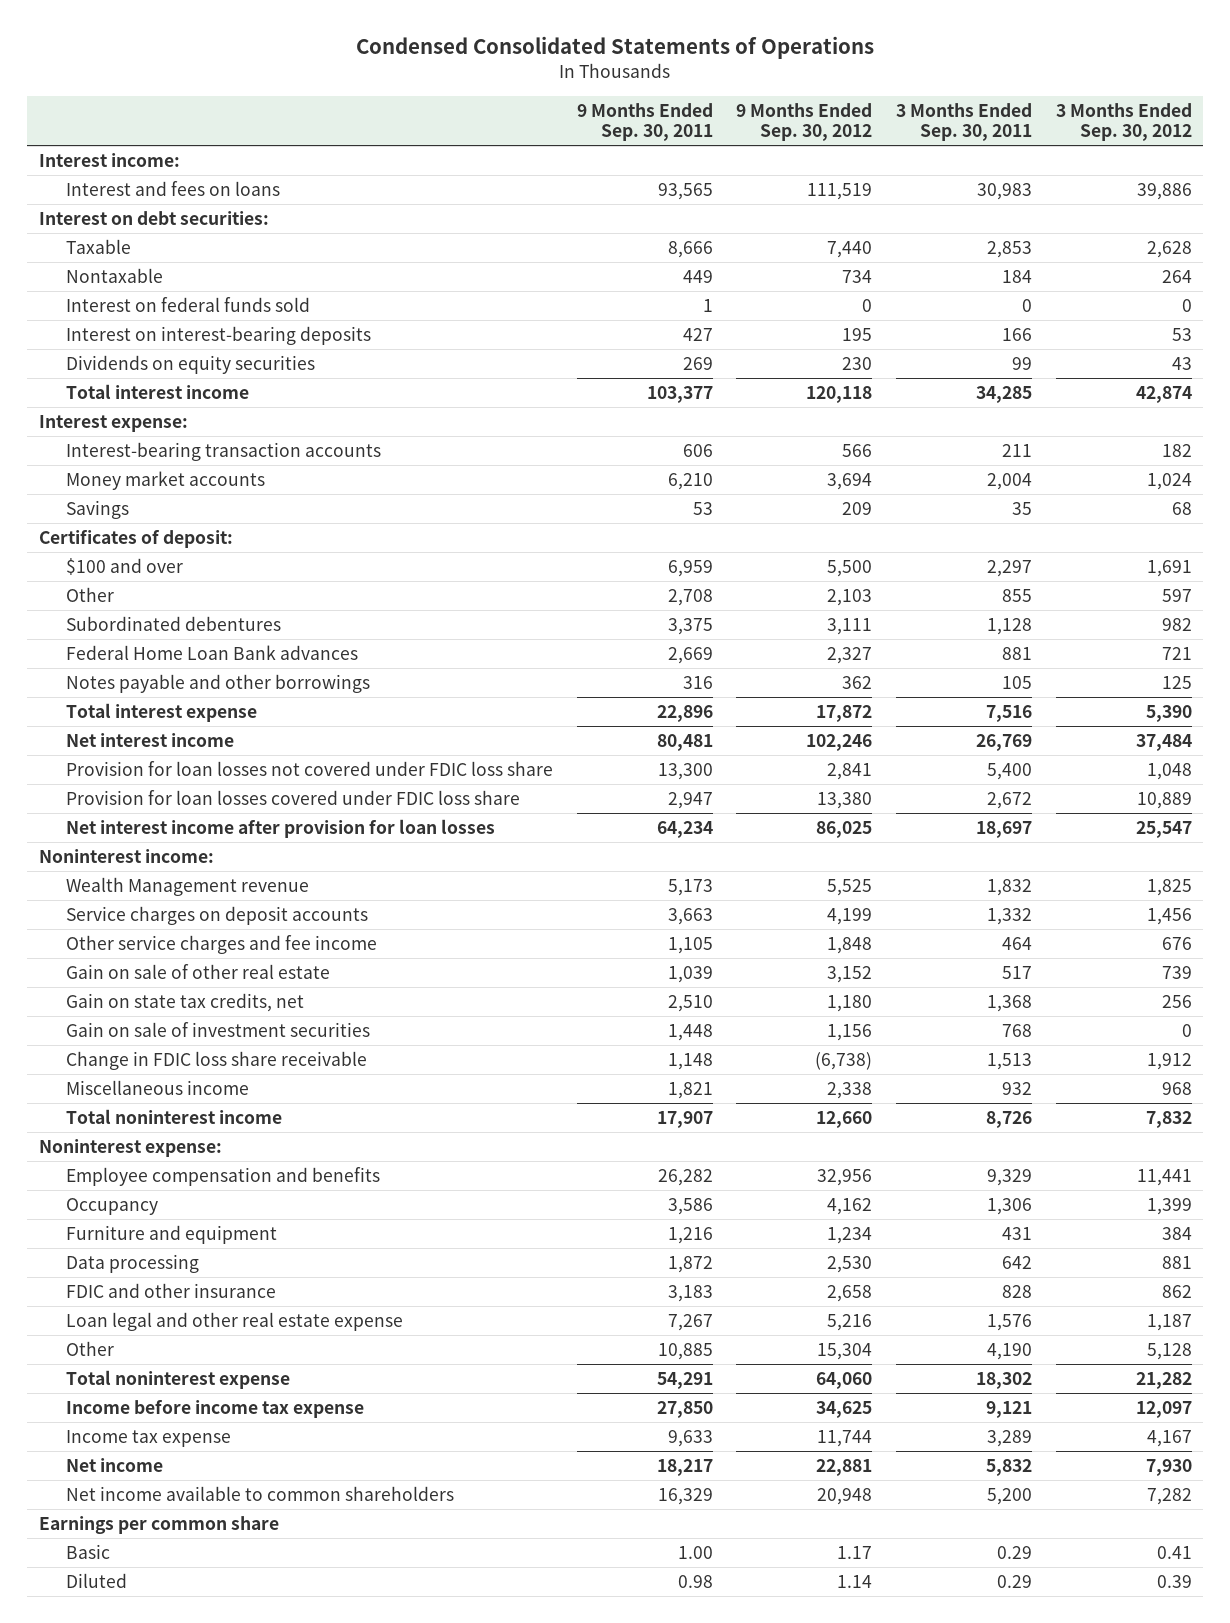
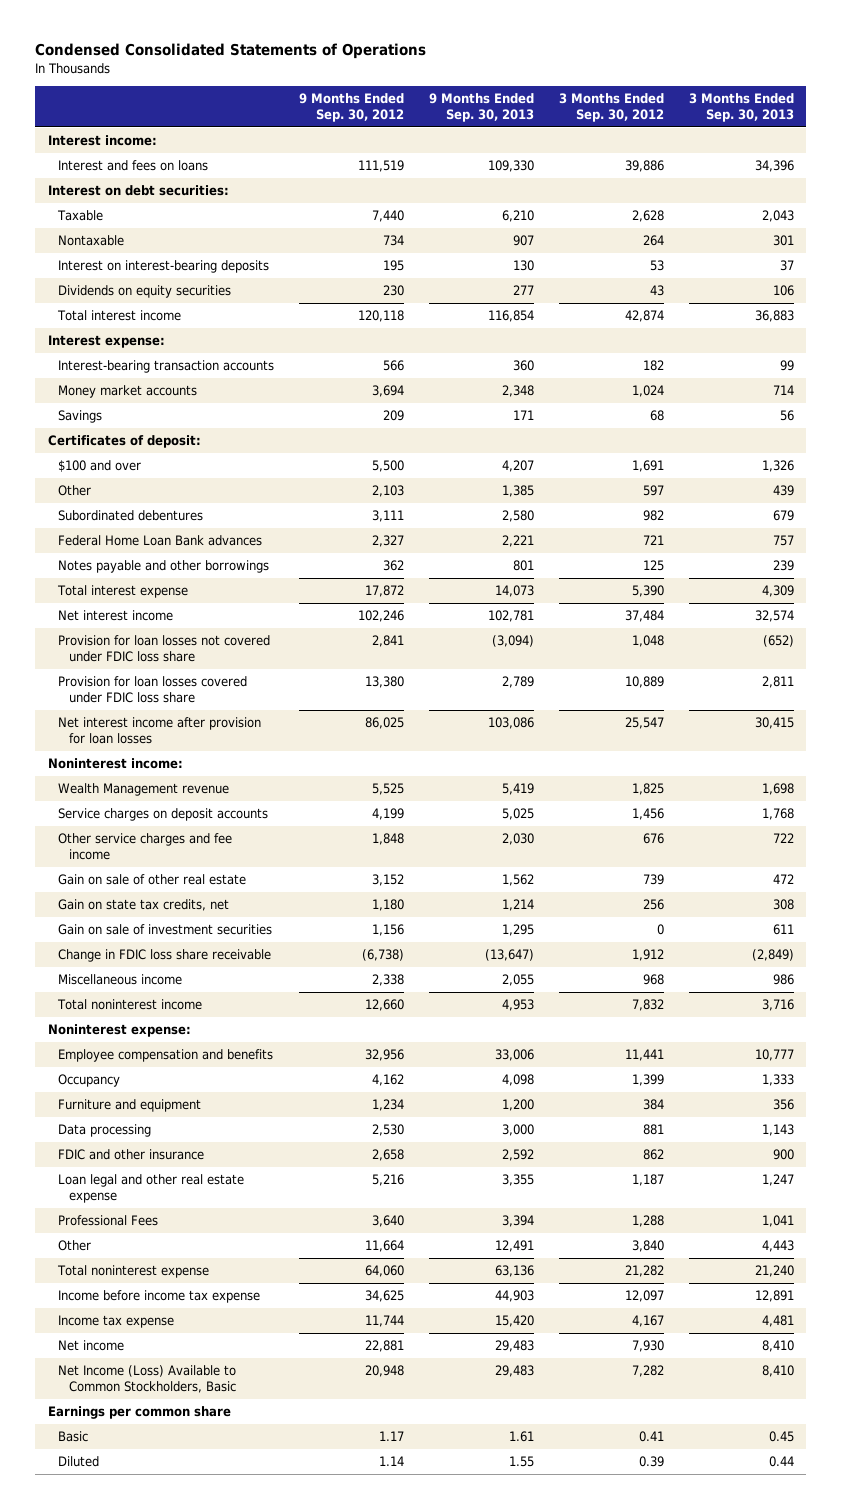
[576,102,713,142] 9 Months Ended Sep. 30, 2011 -> none
[895,102,1032,142] 3 Months Ended Sep. 30, 2011 -> none
none -> [429,93,535,122] 9 Months Ended Sep. 30, 2013
none -> [688,93,794,122] 3 Months Ended Sep. 30, 2013
[65,296,310,312] Interest on federal funds sold -> none
none -> [58,1215,159,1227] Professional Fees
[817,1342,873,1360] 15,304 -> [365,1240,405,1253] 11,664
[1146,1342,1192,1360] 5,128 -> [632,1240,665,1253] 3,840
[65,1485,454,1501] Net income available to common shareholders -> [58,1365,237,1394] Net Income (Loss) Available to Common Stockholders, Basic

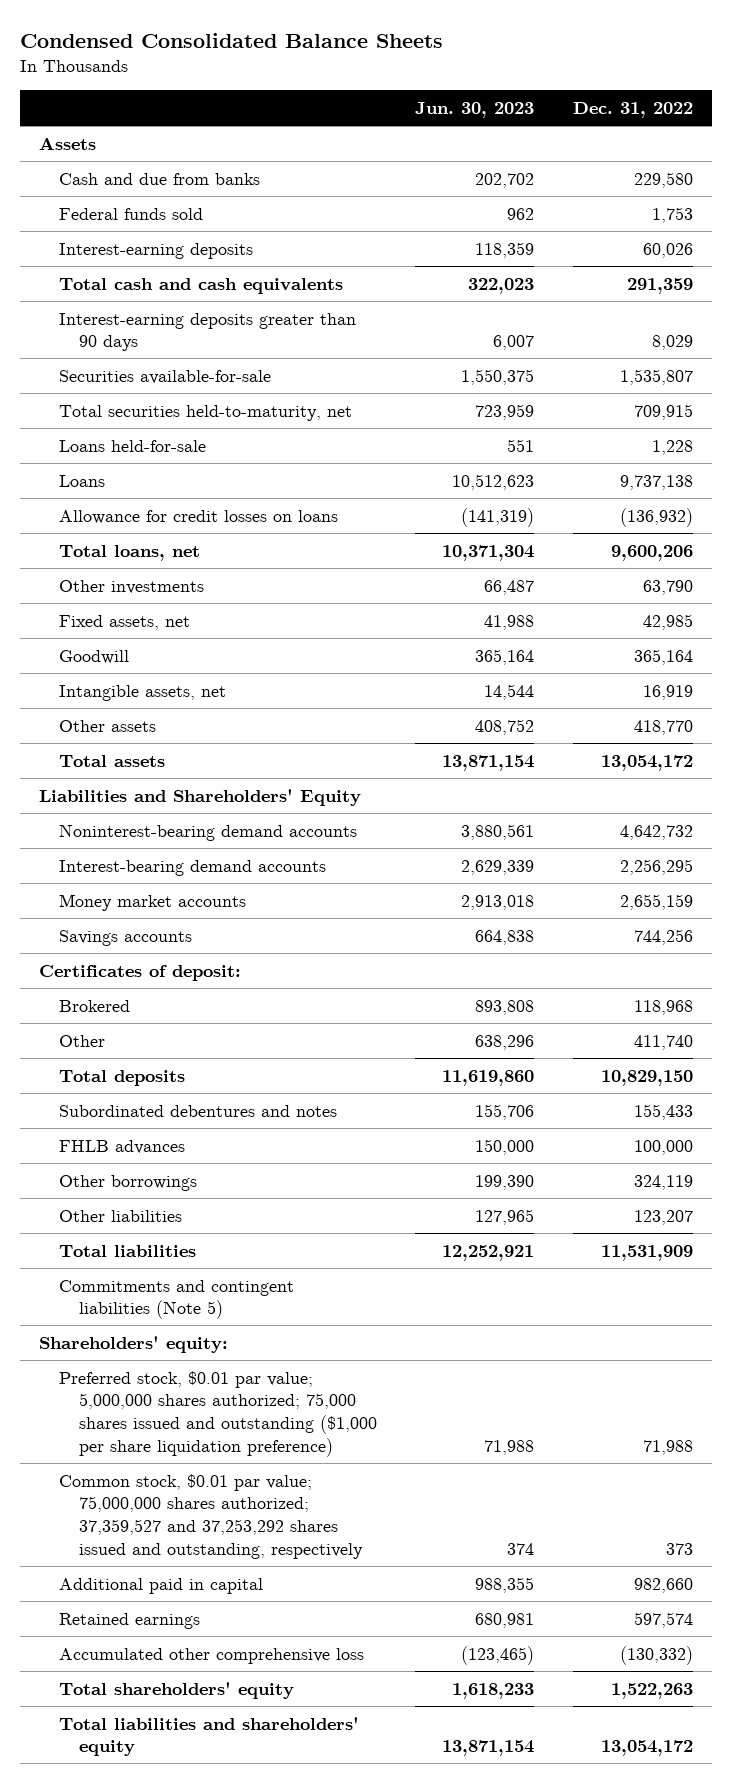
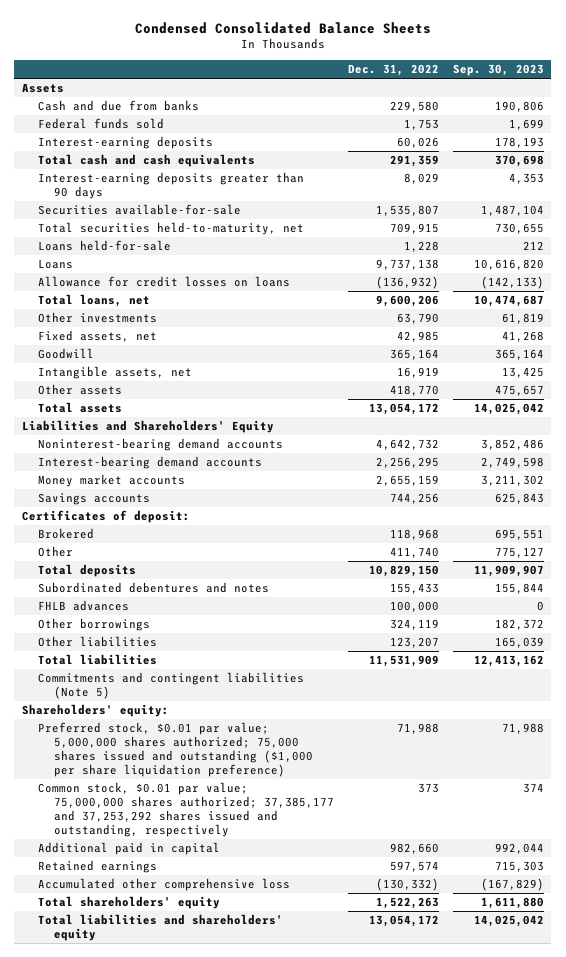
[415,101,535,118] Jun. 30, 2023 -> none
none -> [453,64,545,77] Sep. 30, 2023
[58,1473,363,1559] Common stock, $0.01 par value; 75,000,000 shares authorized; 37,359,527 and 37,253,292 shares issued and outstanding, respectively -> [37,782,334,837] Common stock, $0.01 par value; 75,000,000 shares authorized; 37,385,177 and 37,253,292 shares issued and outstanding, respectively

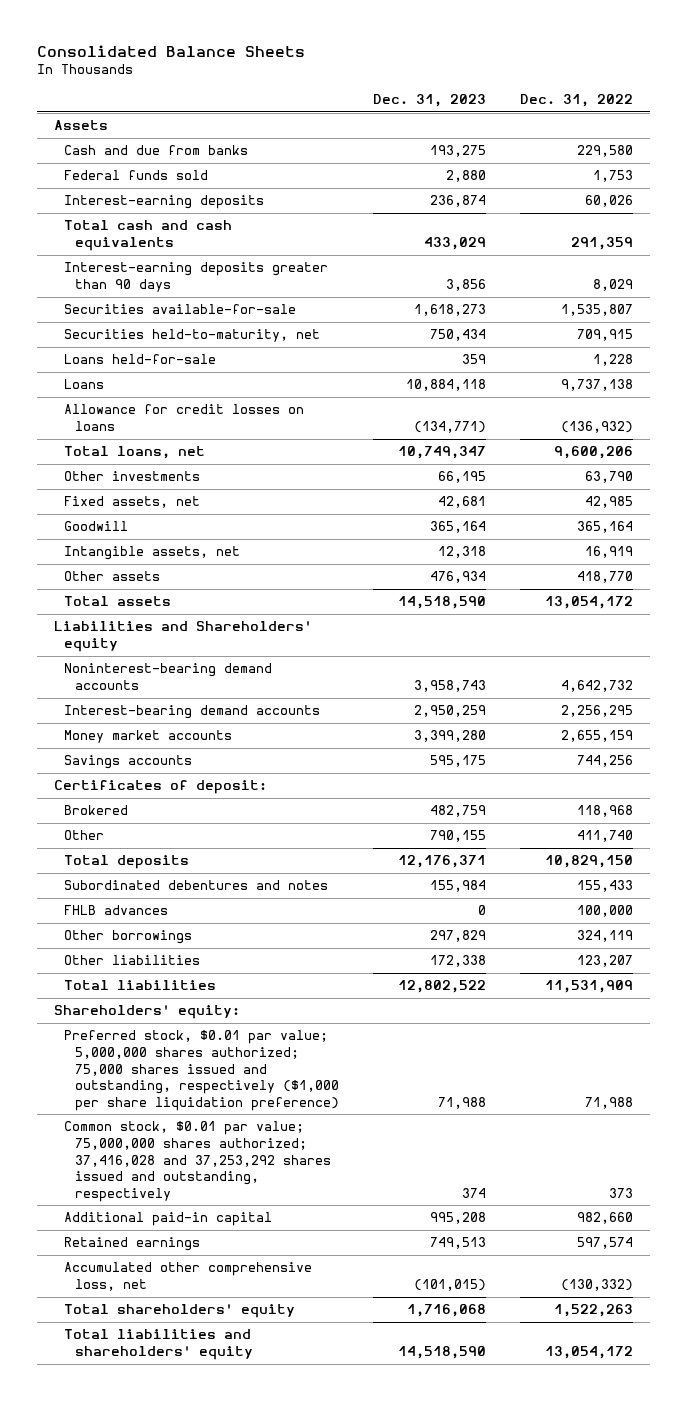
[134,21,431,34] Condensed Consolidated Balance Sheets -> [36,44,305,57] Consolidated Balance Sheets
[453,64,545,77] Sep. 30, 2023 -> none
none -> [372,94,486,108] Dec. 31, 2023
[37,222,304,236] Total securities held-to-maturity, net -> [64,329,321,343] Securities held-to-maturity, net
[21,420,274,434] Liabilities and Shareholders' Equity -> [54,621,313,652] Liabilities and Shareholders' equity
[37,672,304,699] Commitments and contingent liabilities (Note 5) -> none
[37,722,313,777] Preferred stock, $0.01 par value; 5,000,000 shares authorized; 75,000 shares issued and outstanding ($1,000 per share liquidation preference) -> [64,1030,339,1111] Preferred stock, $0.01 par value; 5,000,000 shares authorized; 75,000 shares issued and outstanding, respectively ($1,000 per share liquidation preference)
[37,782,334,837] Common stock, $0.01 par value; 75,000,000 shares authorized; 37,385,177 and 37,253,292 shares issued and outstanding, respectively -> [64,1121,331,1202] Common stock, $0.01 par value; 75,000,000 shares authorized; 37,416,028 and 37,253,292 shares issued and outstanding, respectively
[37,842,220,856] Additional paid in capital -> [64,1212,273,1227] Additional paid-in capital
[37,878,290,892] Accumulated other comprehensive loss -> [64,1262,313,1291] Accumulated other comprehensive loss, net

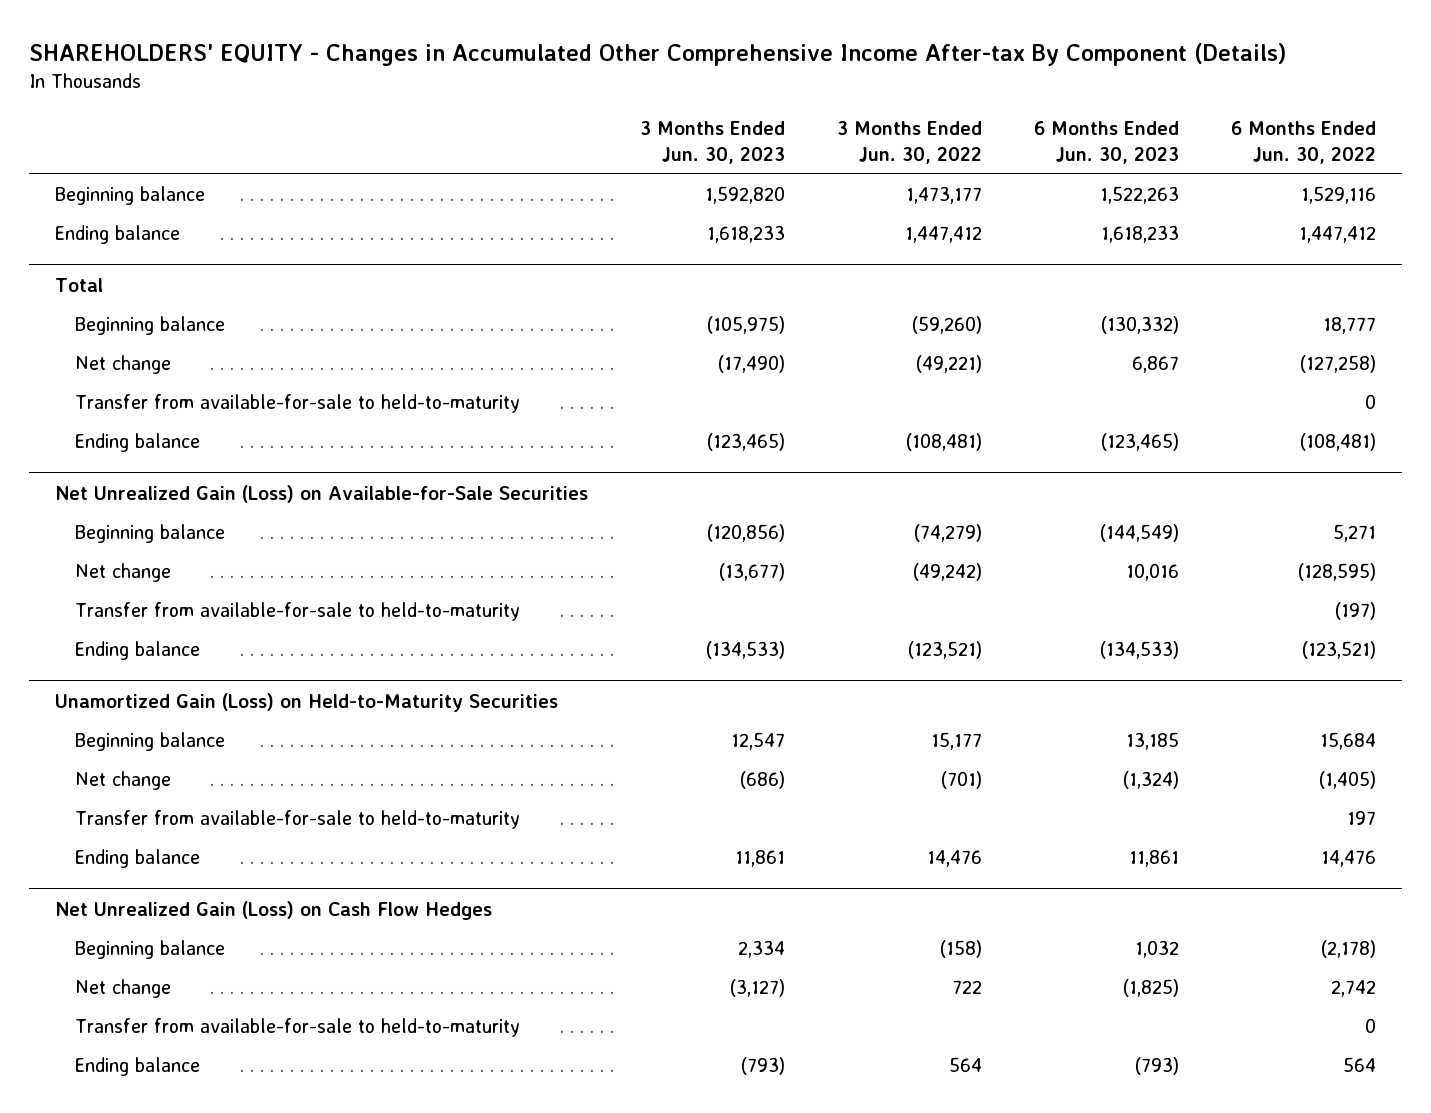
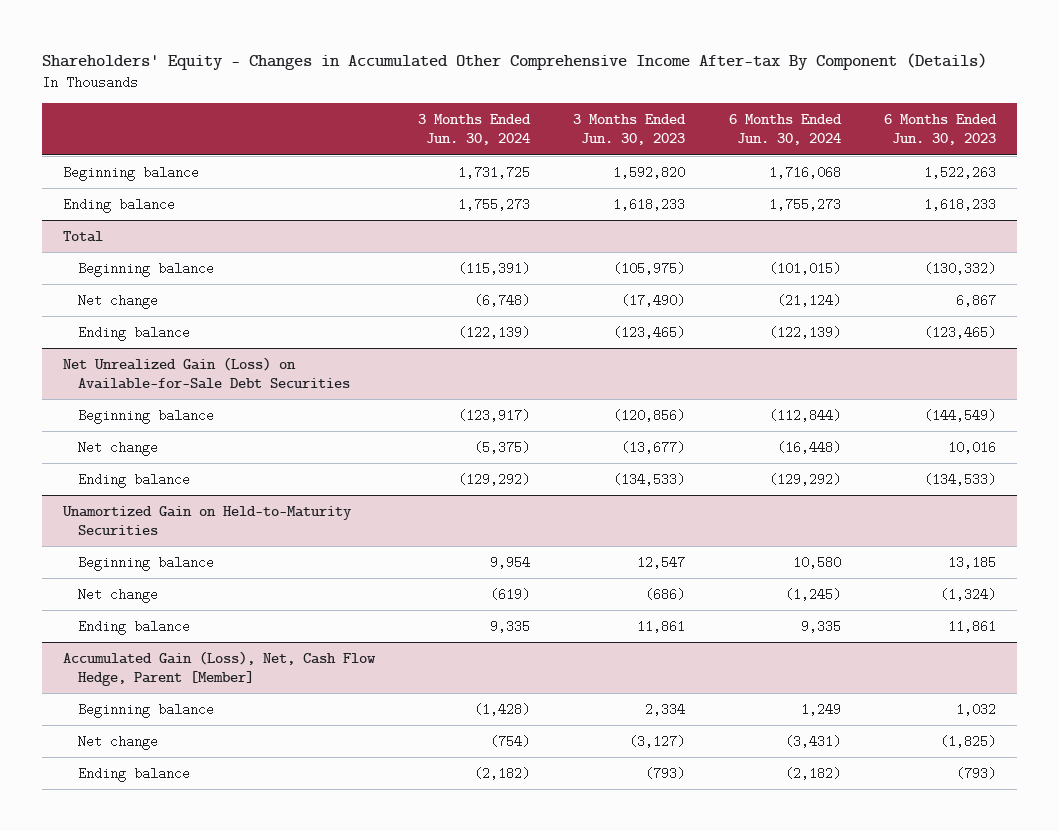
[29,42,1287,66] SHAREHOLDERS' EQUITY - Changes in Accumulated Other Comprehensive Income After-tax By Component (Details) -> [41,53,987,71] Shareholders' Equity - Changes in Accumulated Other Comprehensive Income After-tax By Component (Details)
[837,120,983,164] 3 Months Ended Jun. 30, 2022 -> none
[1230,120,1376,164] 6 Months Ended Jun. 30, 2022 -> none
none -> [418,113,532,146] 3 Months Ended Jun. 30, 2024
none -> [728,113,842,146] 6 Months Ended Jun. 30, 2024
[75,393,521,413] Transfer from available-for-sale to held-to-maturity -> none
[55,484,589,503] Net Unrealized Gain (Loss) on Available-for-Sale Securities -> [63,356,351,390] Net Unrealized Gain (Loss) on Available-for-Sale Debt Securities
[75,601,521,621] Transfer from available-for-sale to held-to-maturity -> none
[55,692,559,712] Unamortized Gain (Loss) on Held-to-Maturity Securities -> [62,505,353,536] Unamortized Gain on Held-to-Maturity Securities
[75,809,521,829] Transfer from available-for-sale to held-to-maturity -> none
[55,900,493,920] Net Unrealized Gain (Loss) on Cash Flow Hedges -> [63,650,377,687] Accumulated Gain (Loss), Net, Cash Flow Hedge, Parent [Member]
[75,1017,521,1037] Transfer from available-for-sale to held-to-maturity -> none

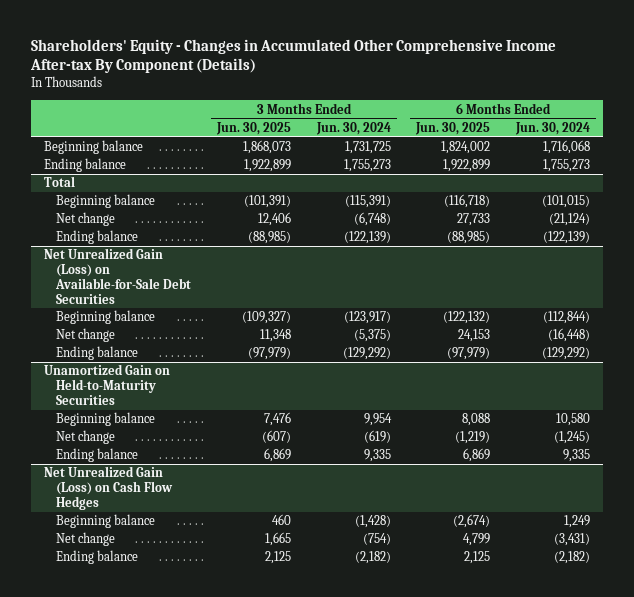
[573,113,687,146] 3 Months Ended Jun. 30, 2023 -> none
[883,113,997,146] 6 Months Ended Jun. 30, 2023 -> none
none -> [215,121,291,135] Jun. 30, 2025
none -> [415,121,491,135] Jun. 30, 2025
[63,650,377,687] Accumulated Gain (Loss), Net, Cash Flow Hedge, Parent [Member] -> [43,466,174,510] Net Unrealized Gain (Loss) on Cash Flow Hedges

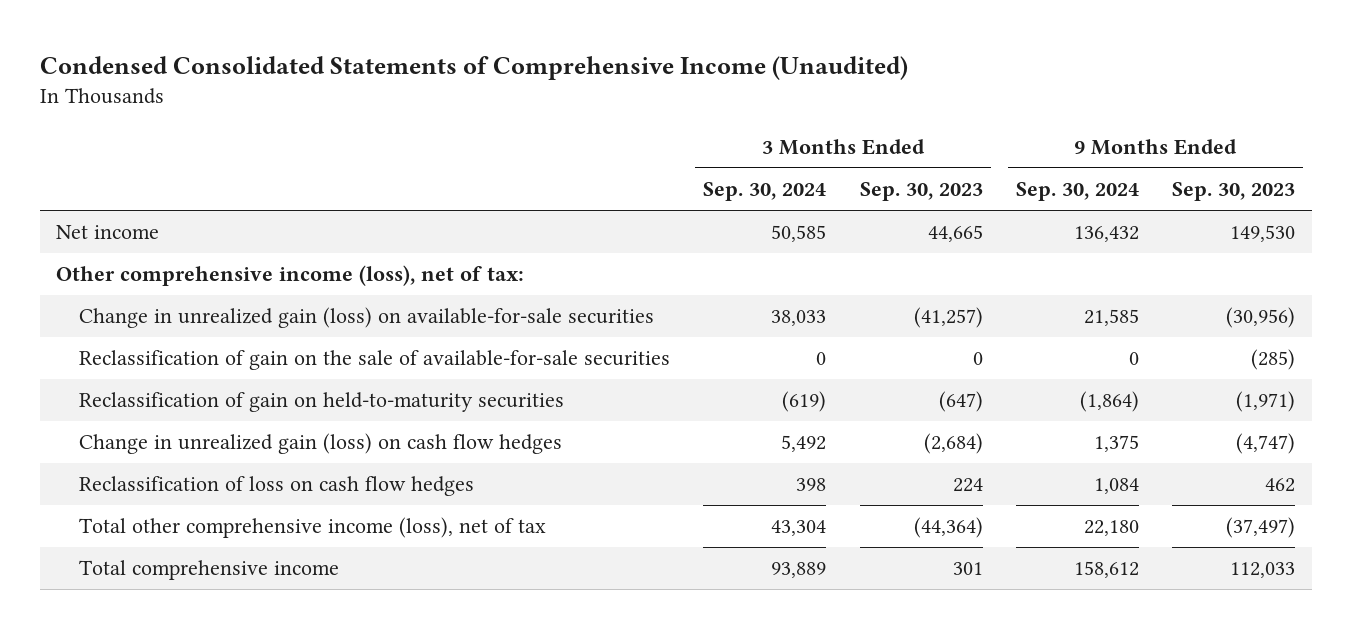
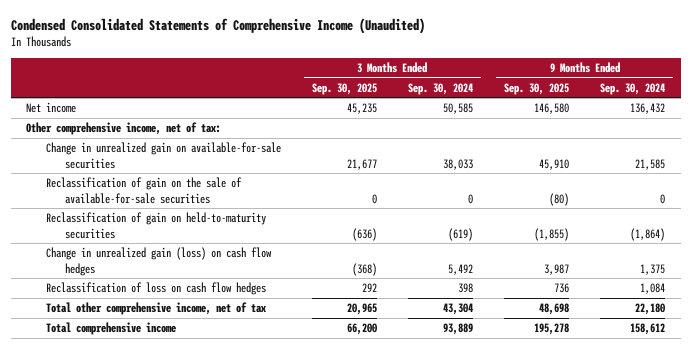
[859,182,983,202] Sep. 30, 2023 -> none
[1172,182,1296,202] Sep. 30, 2023 -> none
none -> [311,82,377,95] Sep. 30, 2025
none -> [504,82,570,95] Sep. 30, 2025
[56,265,525,287] Other comprehensive income (loss), net of tax: -> [26,122,222,136] Other comprehensive income, net of tax:
[79,307,655,329] Change in unrealized gain (loss) on available-for-sale securities -> [45,142,281,169] Change in unrealized gain on available-for-sale securities
[79,517,547,539] Total other comprehensive income (loss), net of tax -> [45,302,266,316] Total other comprehensive income, net of tax

